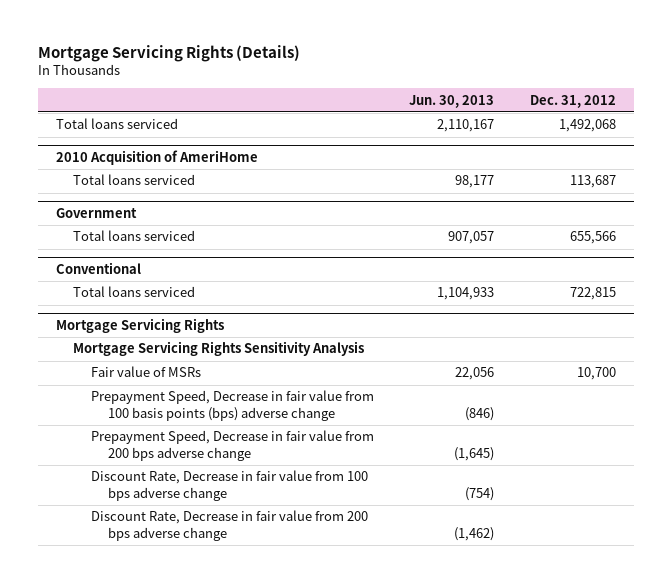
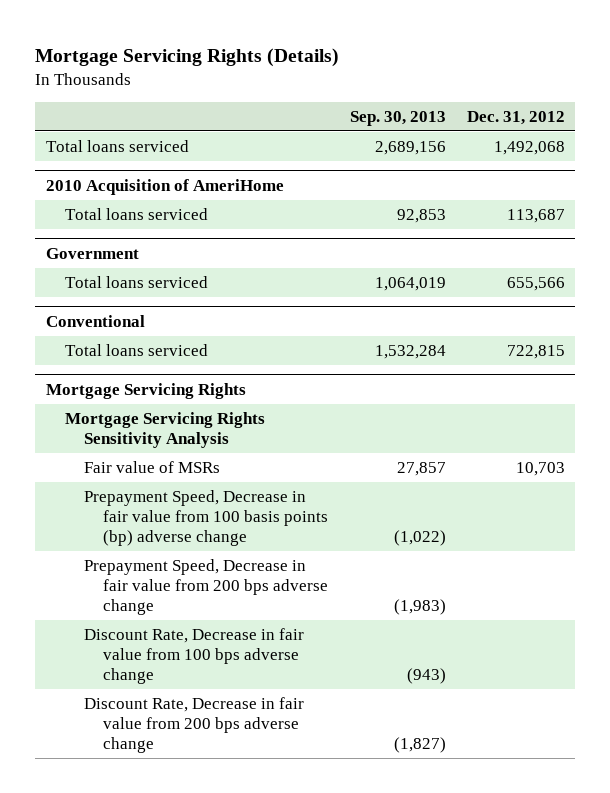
[409,94,495,108] Jun. 30, 2013 -> none
none -> [349,110,446,126] Sep. 30, 2013
[576,367,616,381] 10,700 -> [515,462,565,477] 10,703
[90,390,374,421] Prepayment Speed, Decrease in fair value from 100 basis points (bps) adverse change -> [84,490,329,546] Prepayment Speed, Decrease in fair value from 100 basis points (bp) adverse change

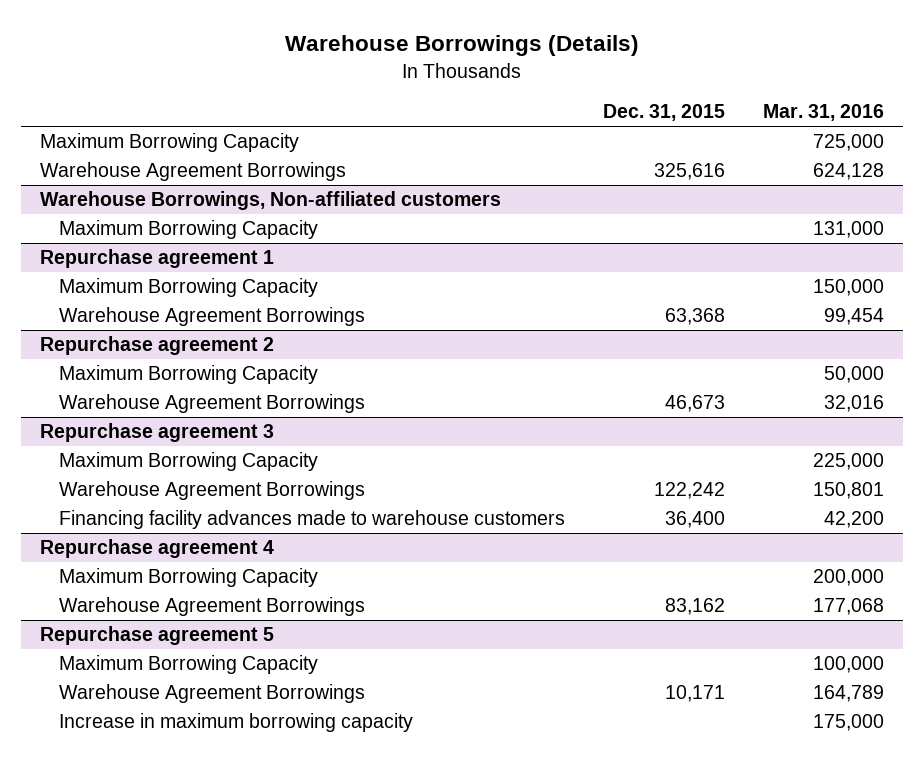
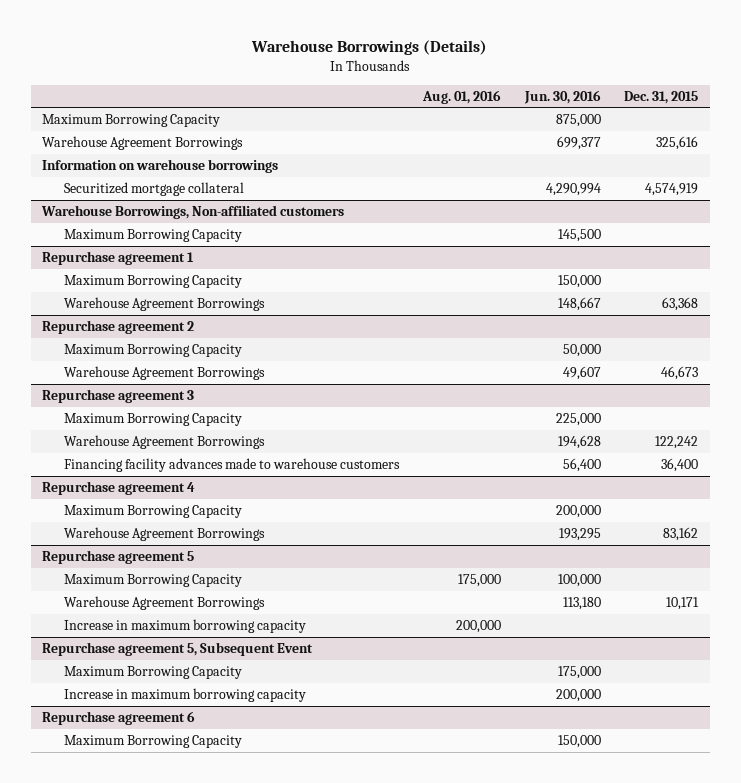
[762,104,884,122] Mar. 31, 2016 -> none
none -> [421,89,501,104] Aug. 01, 2016
none -> [523,89,601,104] Jun. 30, 2016
none -> [42,159,279,174] Information on warehouse borrowings
none -> [64,182,245,197] Securitized mortgage collateral
none -> [42,642,314,657] Repurchase agreement 5, Subsequent Event
none -> [64,666,243,680] Maximum Borrowing Capacity
none -> [64,688,307,703] Increase in maximum borrowing capacity
none -> [42,711,196,726] Repurchase agreement 6
none -> [64,735,243,749] Maximum Borrowing Capacity

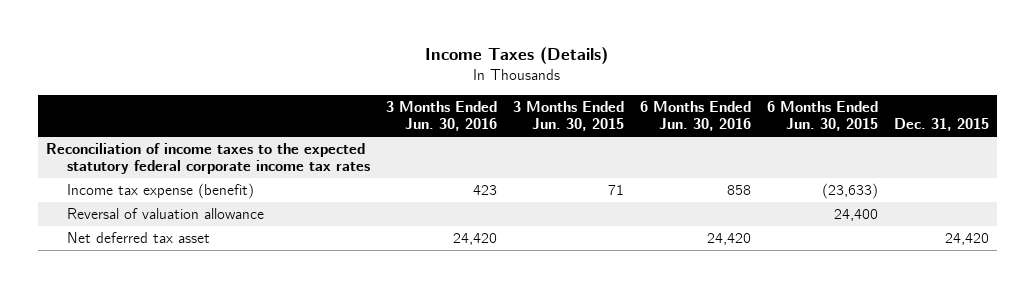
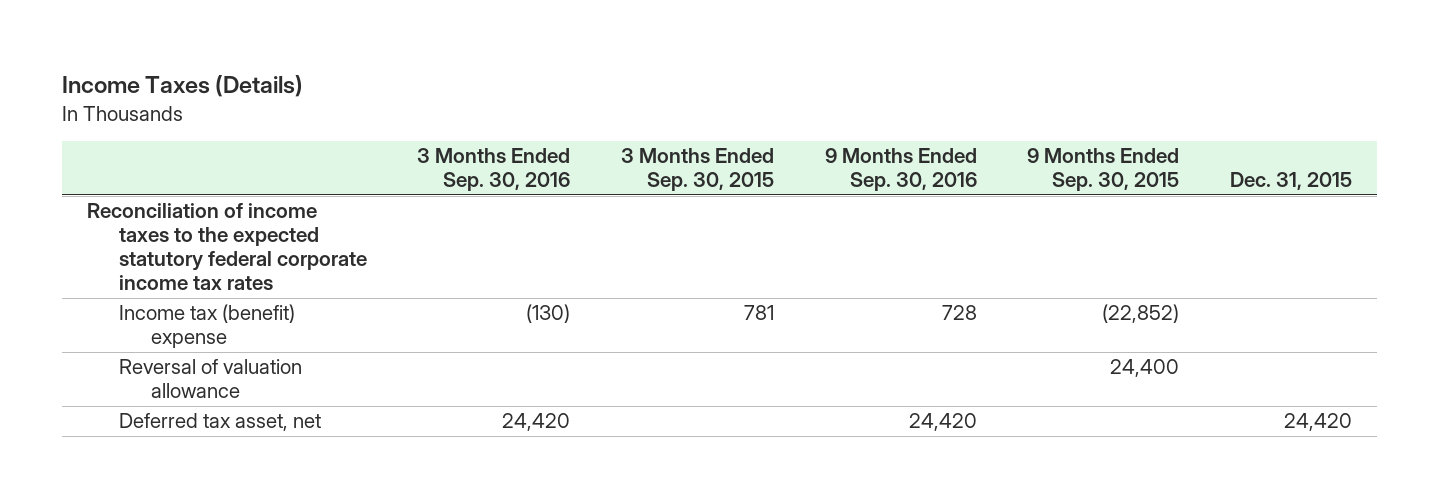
[386,101,498,132] 3 Months Ended Jun. 30, 2016 -> none
[513,101,625,132] 3 Months Ended Jun. 30, 2015 -> none
[640,101,752,132] 6 Months Ended Jun. 30, 2016 -> none
[767,101,879,132] 6 Months Ended Jun. 30, 2015 -> none
none -> [417,148,571,192] 3 Months Ended Sep. 30, 2016
none -> [621,148,775,192] 3 Months Ended Sep. 30, 2015
none -> [824,148,977,192] 9 Months Ended Sep. 30, 2016
none -> [1027,148,1180,192] 9 Months Ended Sep. 30, 2015
[67,183,255,200] Income tax expense (benefit) -> [118,304,295,349] Income tax (benefit) expense
[67,232,211,244] Net deferred tax asset -> [118,413,321,432] Deferred tax asset, net

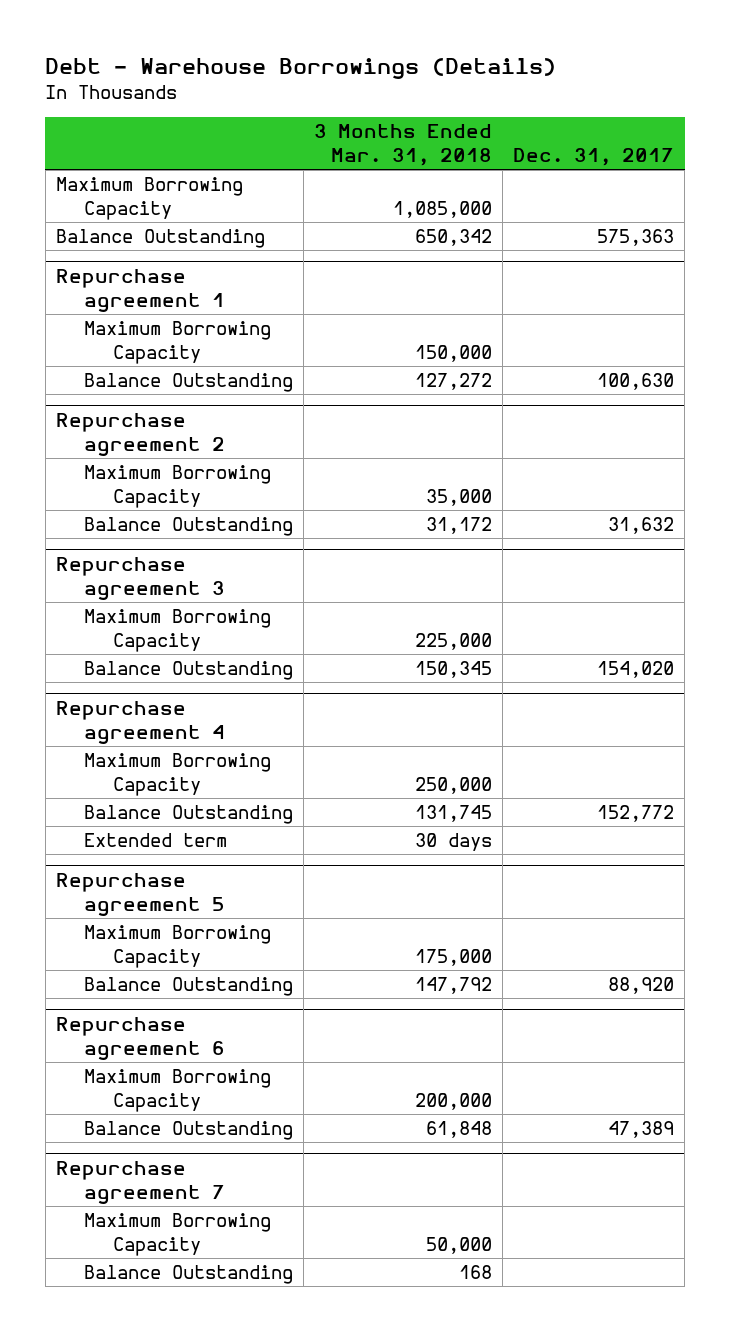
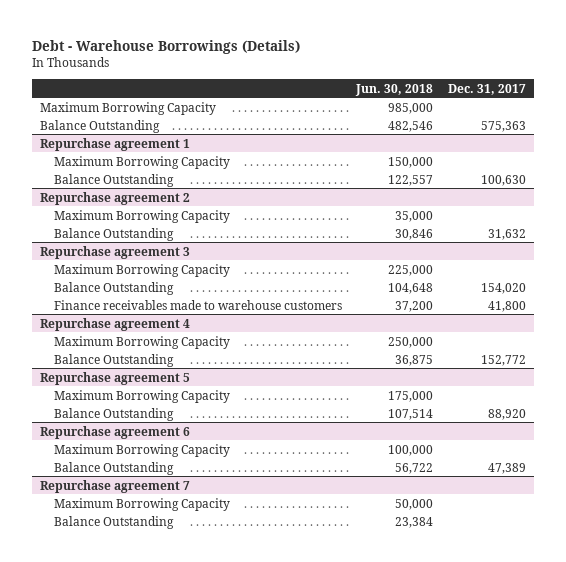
[314,124,493,166] 3 Months Ended Mar. 31, 2018 -> none
none -> [355,83,434,96] Jun. 30, 2018
none -> [53,299,342,310] Finance receivables made to warehouse customers
[84,833,228,848] Extended term -> none

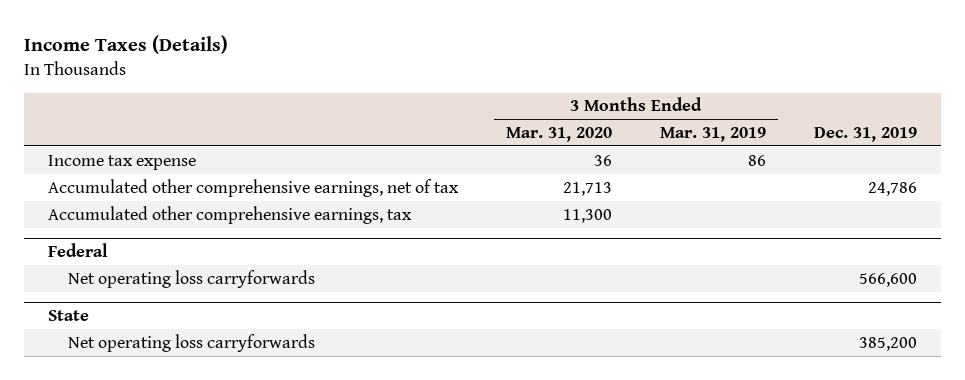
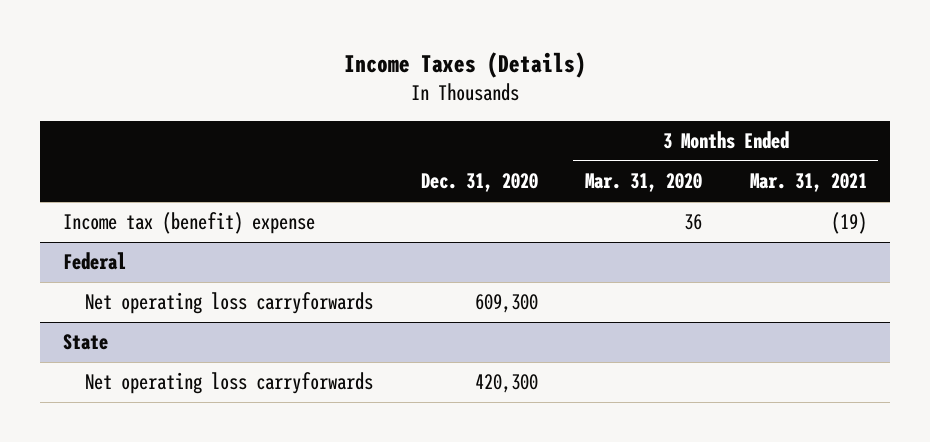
[659,127,766,143] Mar. 31, 2019 -> none
[813,127,917,143] Dec. 31, 2019 -> none
none -> [420,173,538,193] Dec. 31, 2020
none -> [749,173,867,193] Mar. 31, 2021
[47,178,459,197] Accumulated other comprehensive earnings, net of tax -> none
[47,205,412,224] Accumulated other comprehensive earnings, tax -> none
[47,154,196,170] Income tax expense -> [63,212,316,235] Income tax (benefit) expense

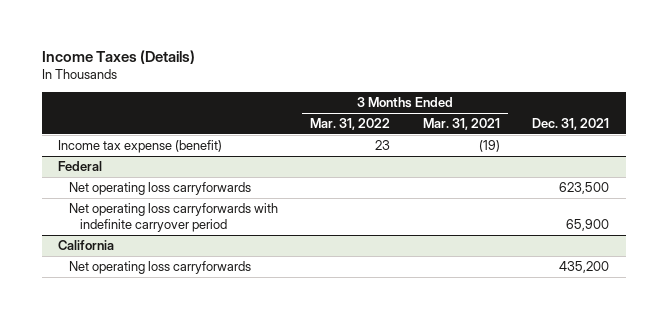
[420,173,538,193] Dec. 31, 2020 -> none
[585,173,703,193] Mar. 31, 2020 -> none
none -> [310,118,391,131] Mar. 31, 2022
none -> [532,118,610,131] Dec. 31, 2021
[63,212,316,235] Income tax (benefit) expense -> [58,140,223,154] Income tax expense (benefit)
none -> [68,203,278,233] Net operating loss carryforwards with indefinite carryover period
[63,334,109,351] State -> [58,240,115,251] California

